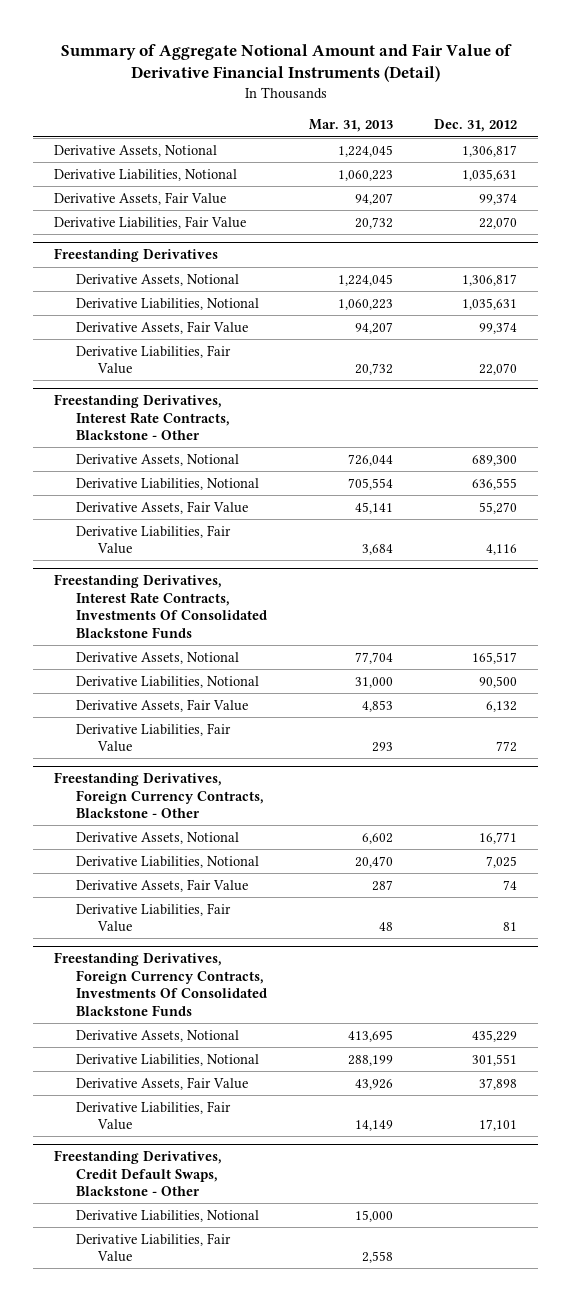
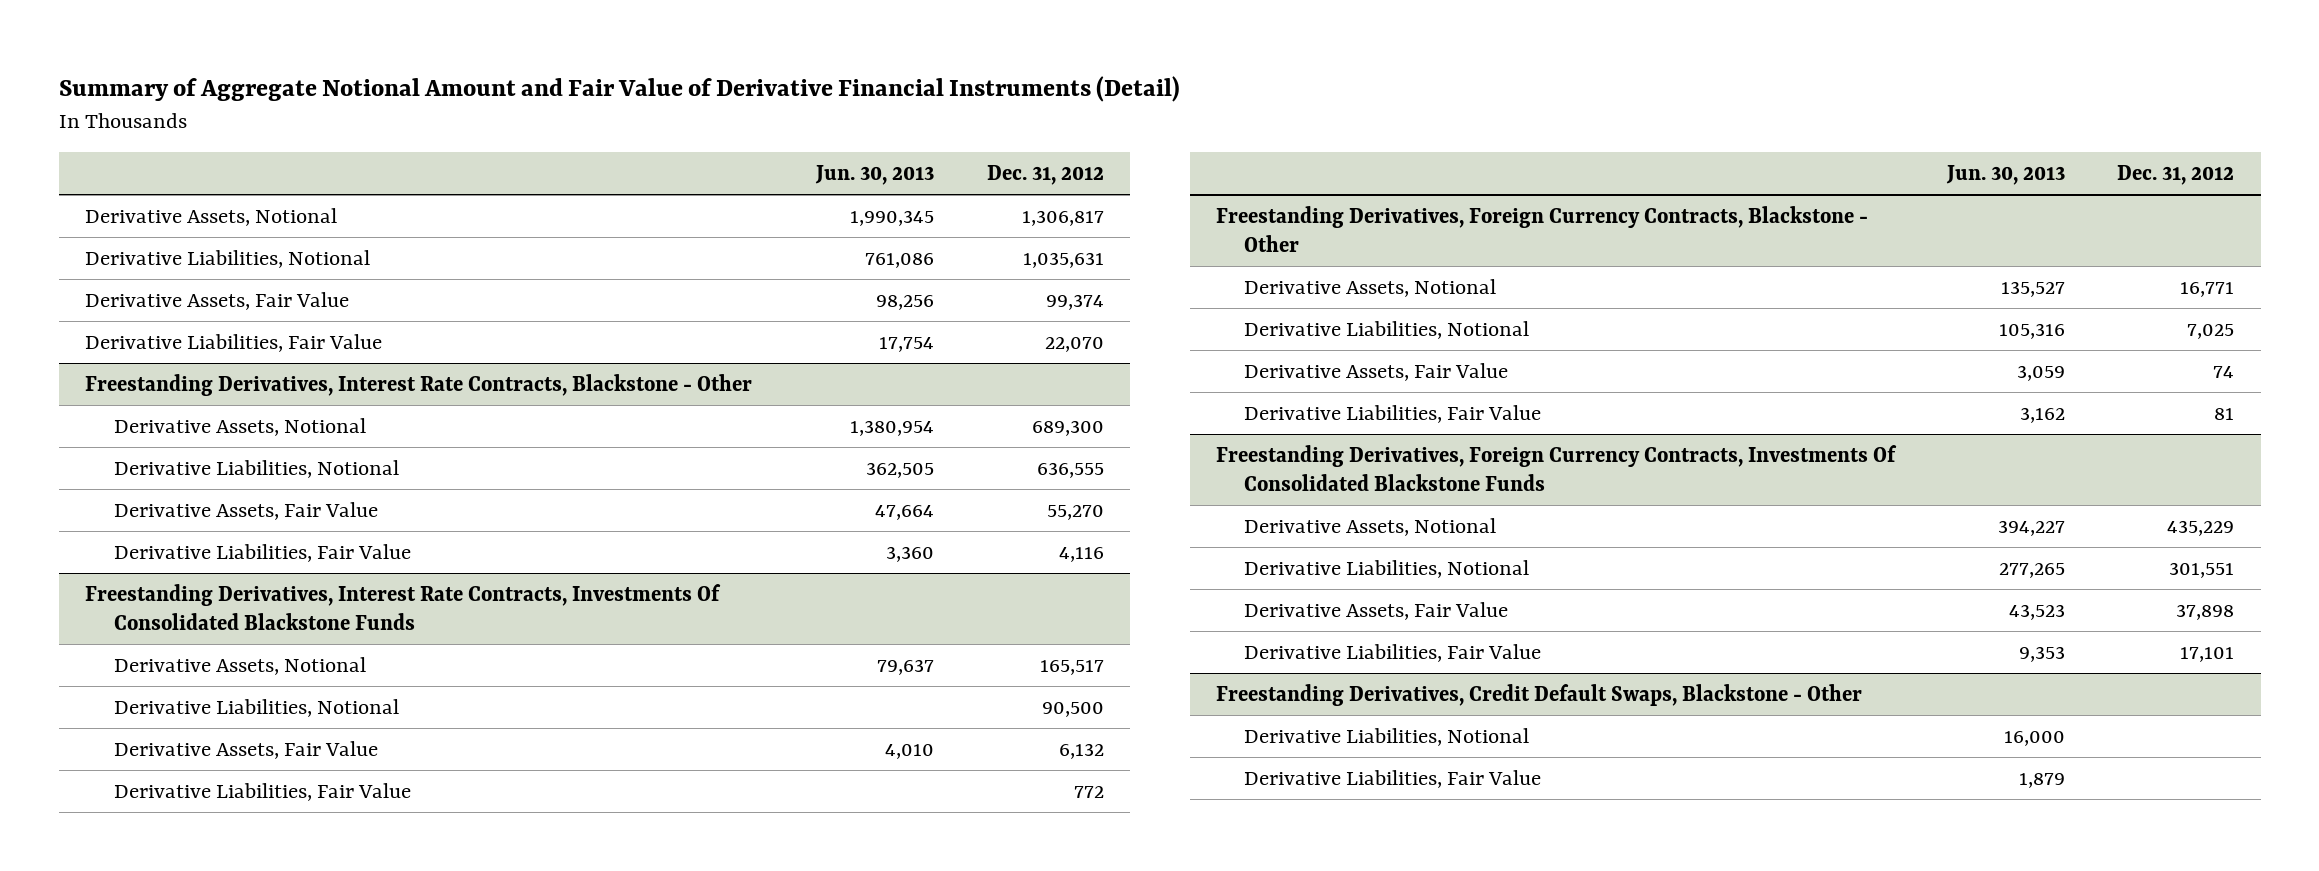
[308,119,393,133] Mar. 31, 2013 -> none
none -> [815,165,935,186] Jun. 30, 2013
[53,248,218,263] Freestanding Derivatives -> none
[76,273,240,286] Derivative Assets, Notional -> none
[76,297,260,310] Derivative Liabilities, Notional -> none
[76,320,249,334] Derivative Assets, Fair Value -> none
[76,344,232,375] Derivative Liabilities, Fair Value -> none

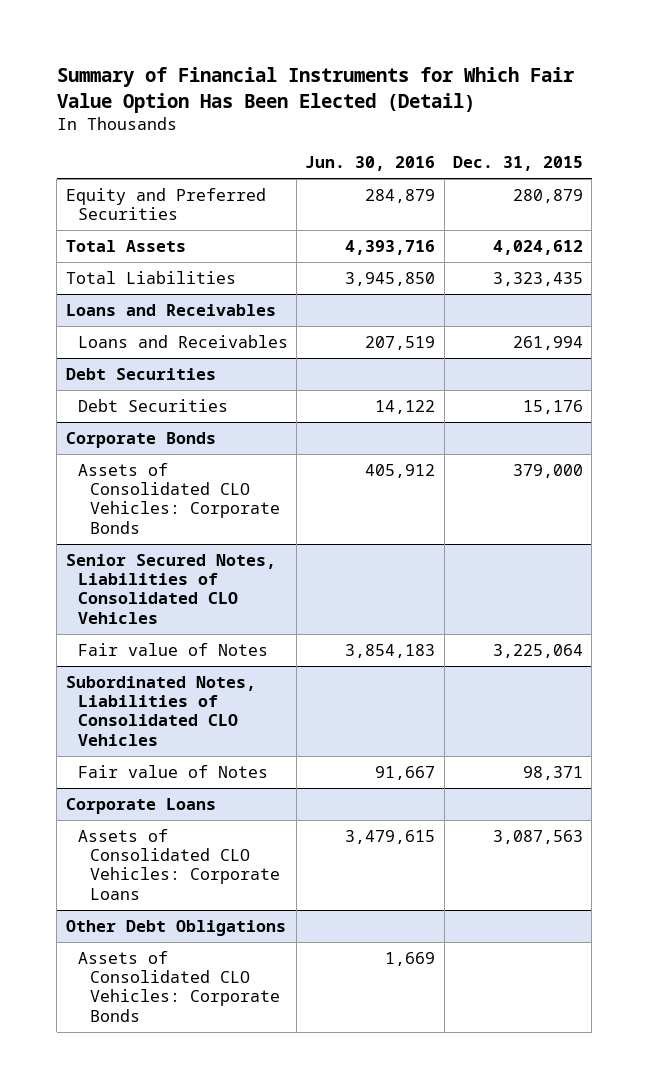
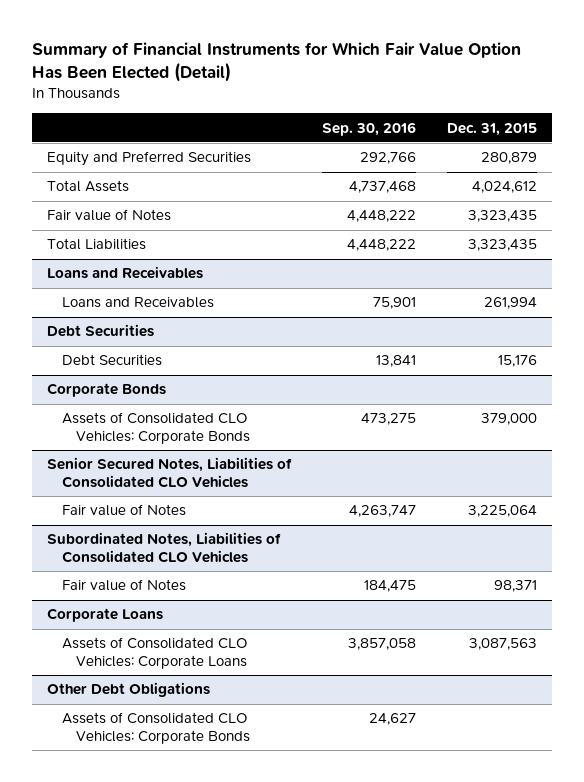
[305,156,436,172] Jun. 30, 2016 -> none
none -> [321,121,416,136] Sep. 30, 2016
none -> [47,209,172,222] Fair value of Notes

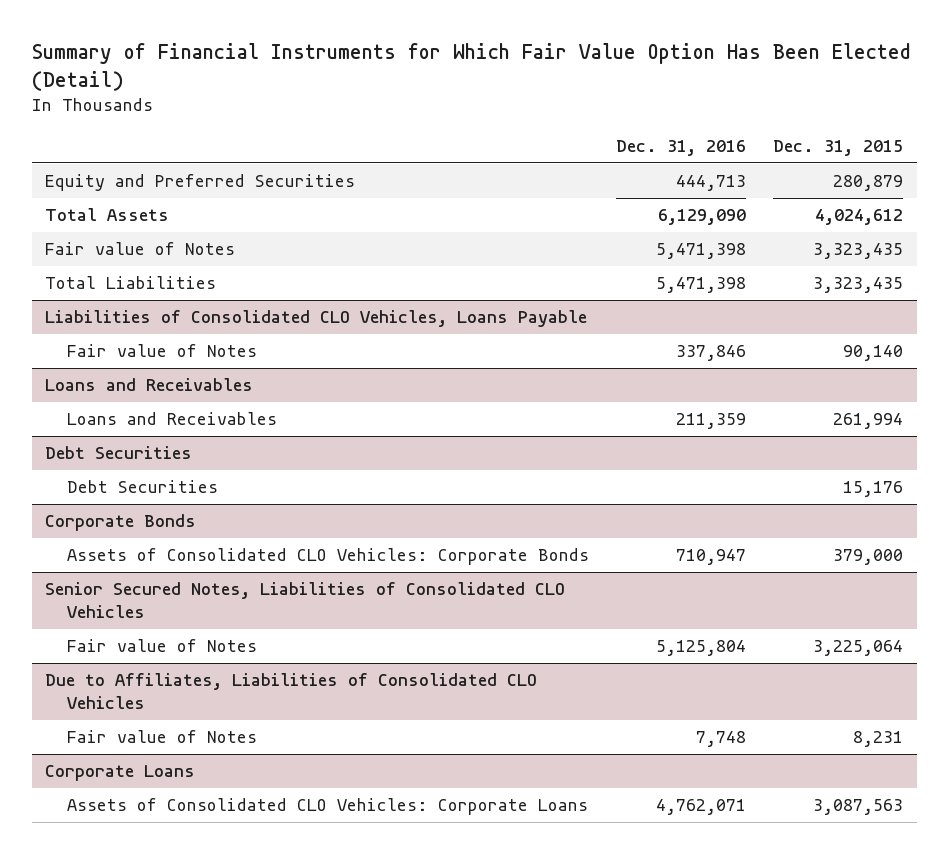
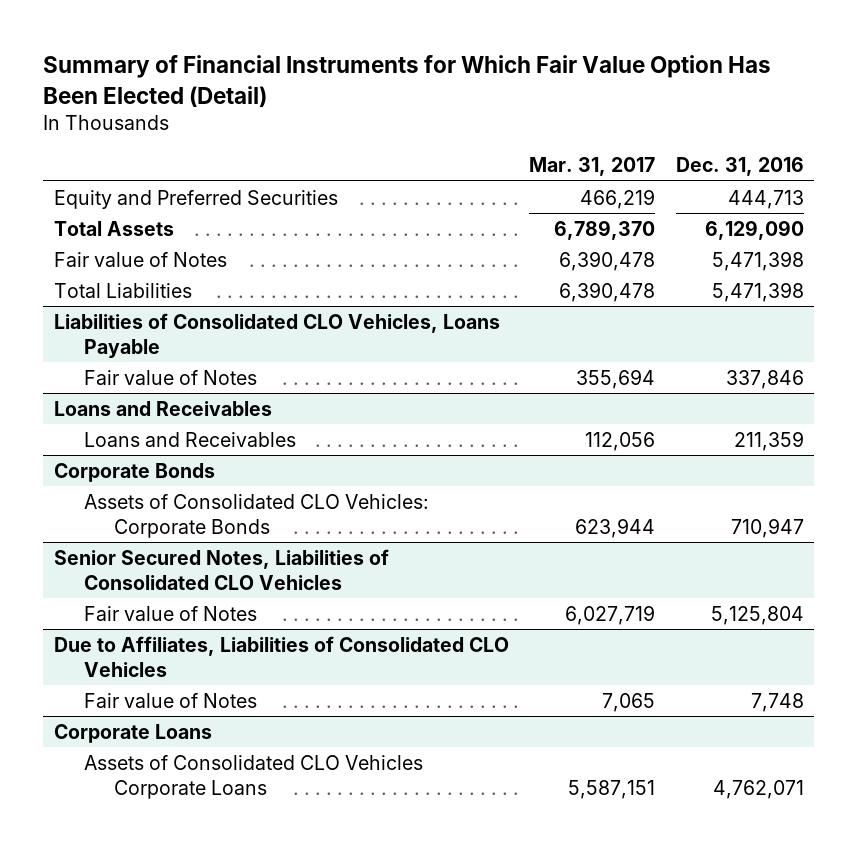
[773,139,904,156] Dec. 31, 2015 -> none
none -> [529,157,656,177] Mar. 31, 2017
[45,446,193,460] Debt Securities -> none
[66,480,218,494] Debt Securities -> none
[66,798,588,816] Assets of Consolidated CLO Vehicles: Corporate Loans -> [83,754,423,799] Assets of Consolidated CLO Vehicles Corporate Loans

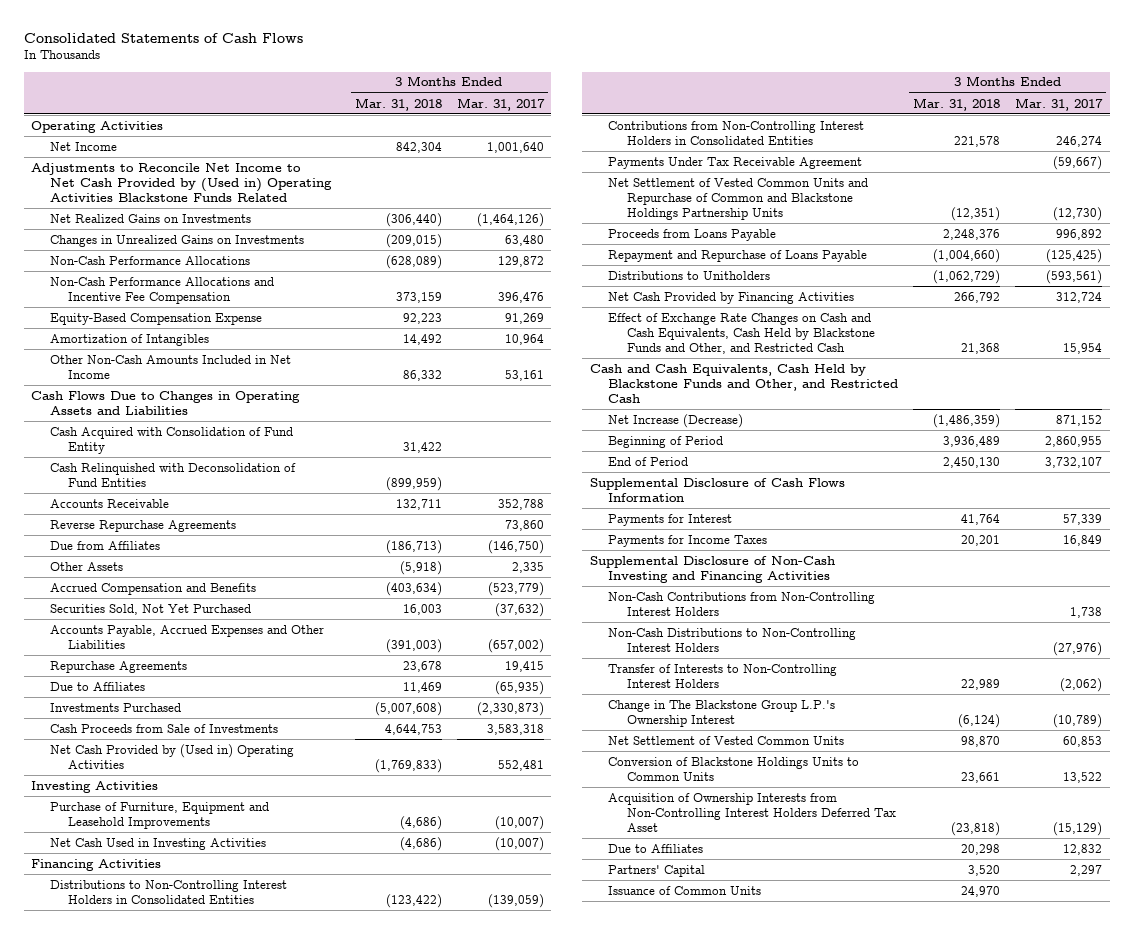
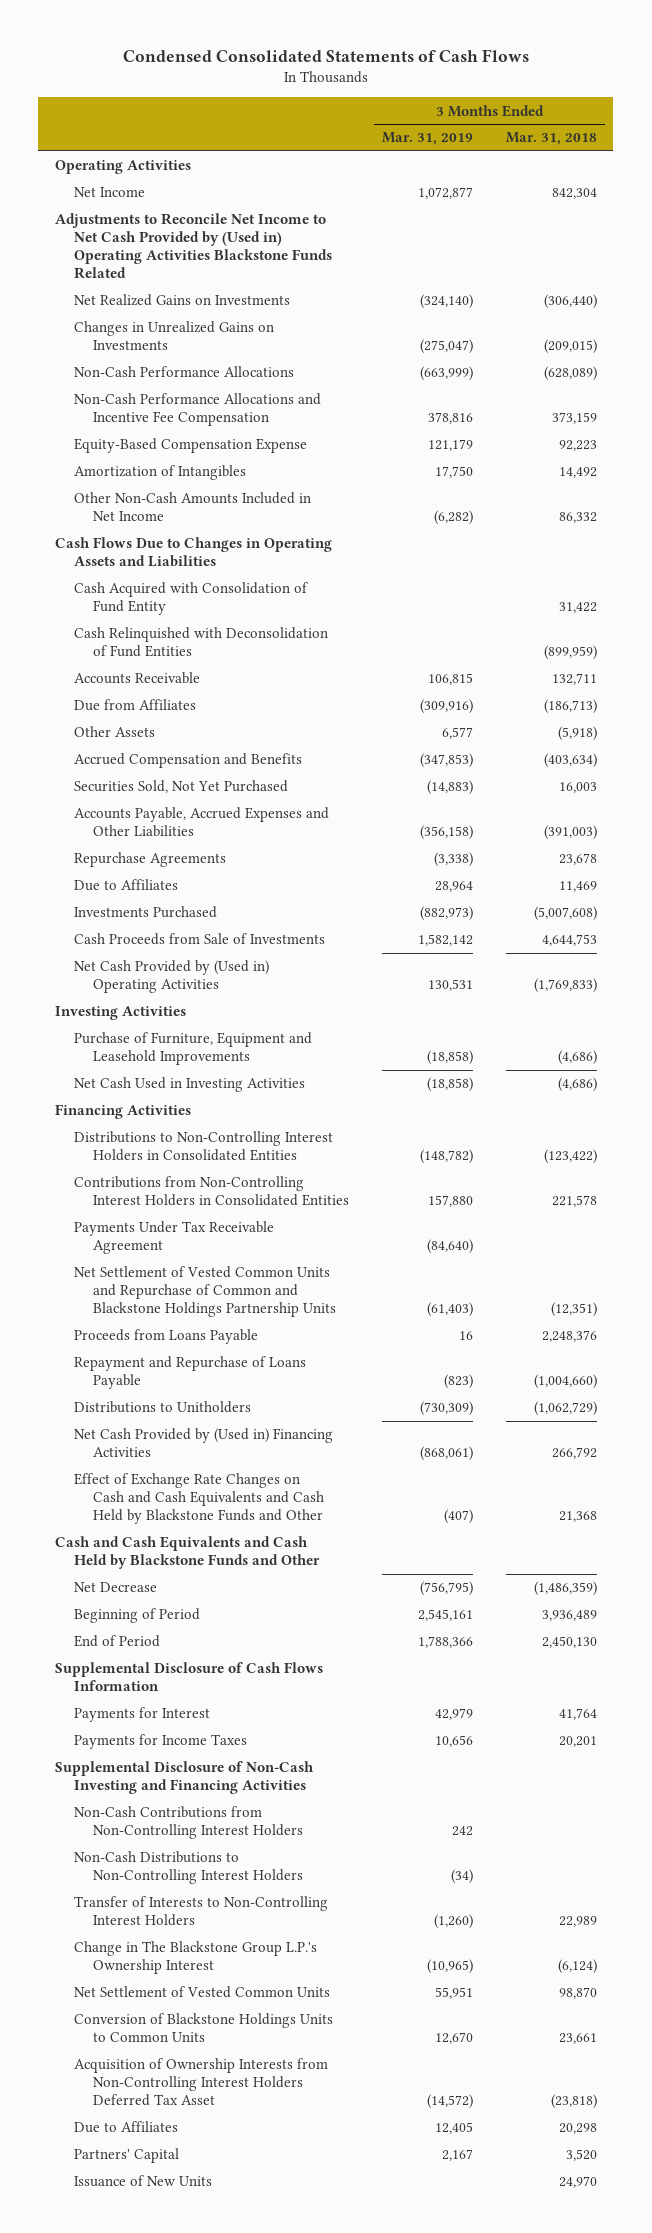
[23,32,303,43] Consolidated Statements of Cash Flows -> [122,48,529,62] Condensed Consolidated Statements of Cash Flows
[456,97,545,111] Mar. 31, 2017 -> none
none -> [382,132,474,146] Mar. 31, 2019
[49,519,236,532] Reverse Repurchase Agreements -> none
[608,291,855,304] Net Cash Provided by Financing Activities -> [73,1428,333,1458] Net Cash Provided by (Used in) Financing Activities
[608,312,875,354] Effect of Exchange Rate Changes on Cash and Cash Equivalents, Cash Held by Blackstone Funds and Other, and Restricted Cash -> [73,1473,325,1525] Effect of Exchange Rate Changes on Cash and Cash Equivalents and Cash Held by Blackstone Funds and Other
[589,363,899,403] Cash and Cash Equivalents, Cash Held by Blackstone Funds and Other, and Restricted Cash -> [54,1536,320,1570] Cash and Cash Equivalents and Cash Held by Blackstone Funds and Other
[608,413,744,428] Net Increase (Decrease) -> [73,1582,157,1593] Net Decrease
[608,885,762,895] Issuance of Common Units -> [73,2175,212,2188] Issuance of New Units

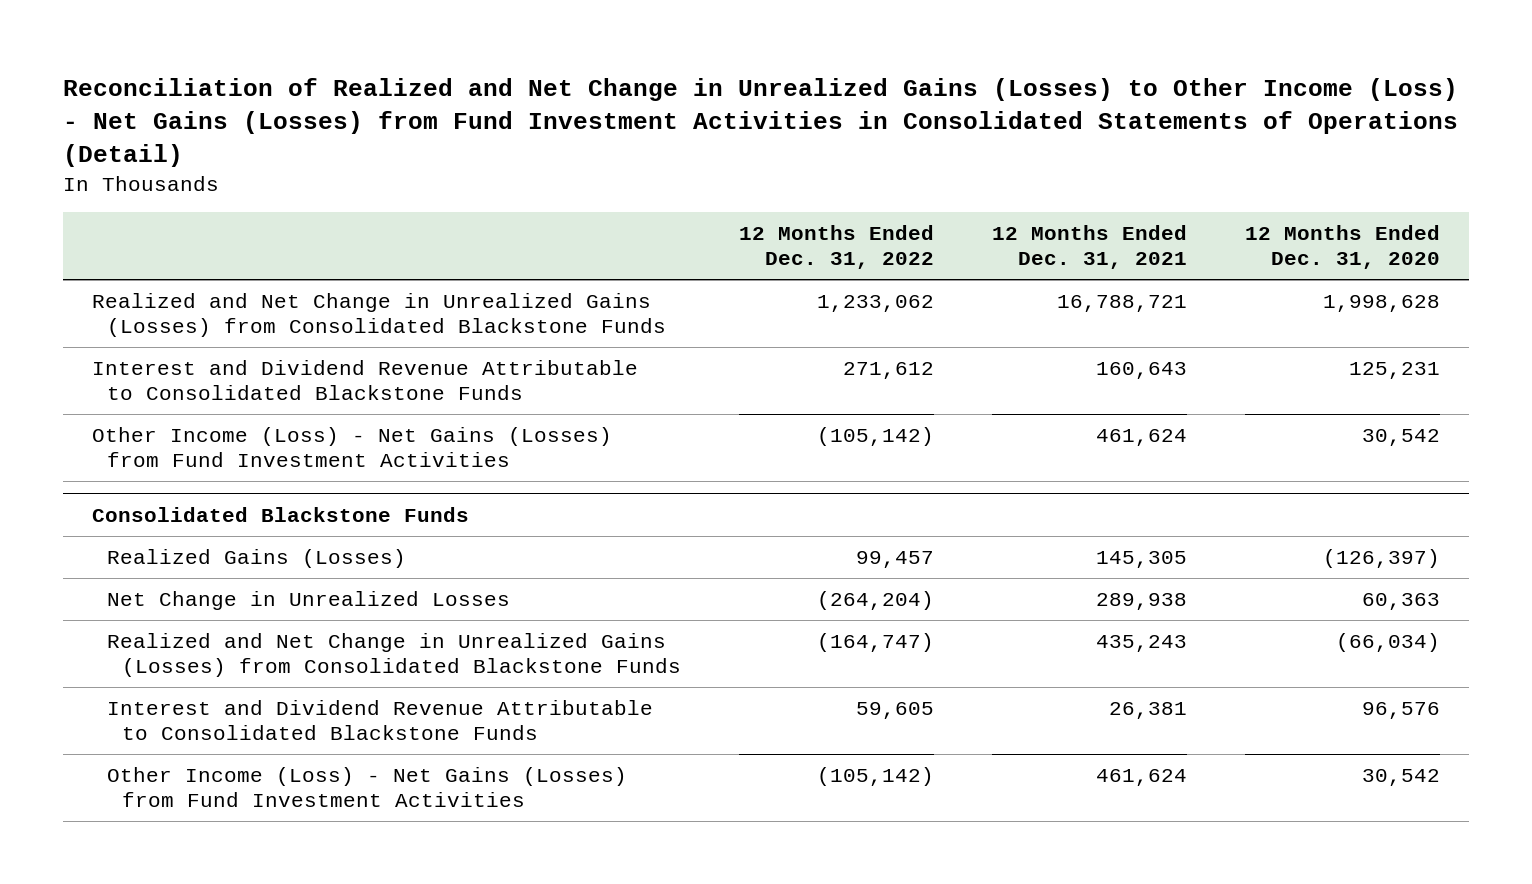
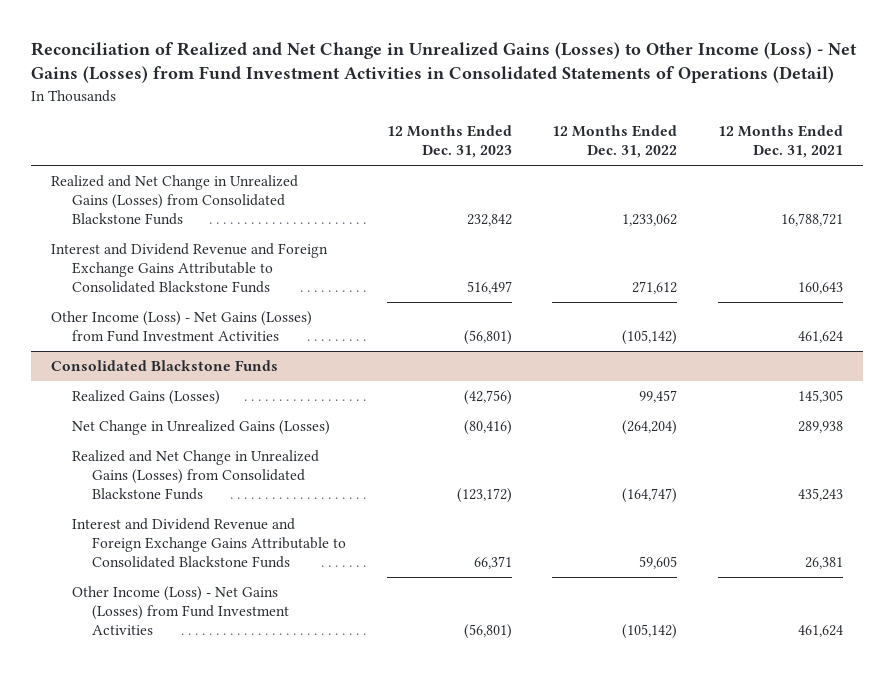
[1244,225,1440,270] 12 Months Ended Dec. 31, 2020 -> none
none -> [386,125,512,159] 12 Months Ended Dec. 31, 2023
[92,359,639,401] Interest and Dividend Revenue Attributable to Consolidated Blackstone Funds -> [51,243,329,293] Interest and Dividend Revenue and Foreign Exchange Gains Attributable to Consolidated Blackstone Funds
[107,590,511,610] Net Change in Unrealized Losses -> [71,420,330,436] Net Change in Unrealized Gains (Losses)
[107,699,654,741] Interest and Dividend Revenue Attributable to Consolidated Blackstone Funds -> [71,518,347,568] Interest and Dividend Revenue and Foreign Exchange Gains Attributable to Consolidated Blackstone Funds

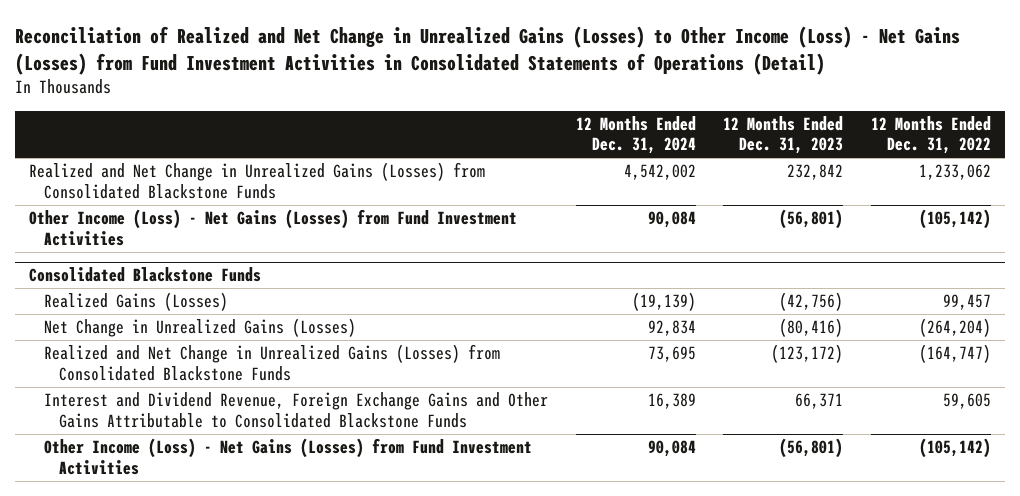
[717,125,843,159] 12 Months Ended Dec. 31, 2021 -> none
none -> [575,115,696,155] 12 Months Ended Dec. 31, 2024
[51,243,329,293] Interest and Dividend Revenue and Foreign Exchange Gains Attributable to Consolidated Blackstone Funds -> none
[71,518,347,568] Interest and Dividend Revenue and Foreign Exchange Gains Attributable to Consolidated Blackstone Funds -> [44,392,549,428] Interest and Dividend Revenue, Foreign Exchange Gains and Other Gains Attributable to Consolidated Blackstone Funds

